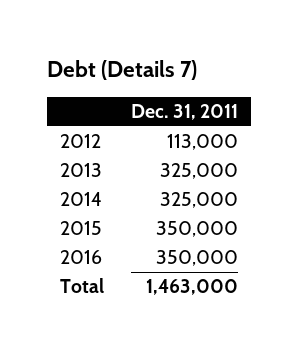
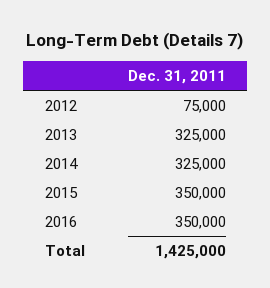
[47,60,198,81] Debt (Details 7) -> [26,32,244,51] Long-Term Debt (Details 7)
[167,134,239,151] 113,000 -> [182,99,226,113] 75,000
[146,279,239,296] 1,463,000 -> [154,244,226,259] 1,425,000

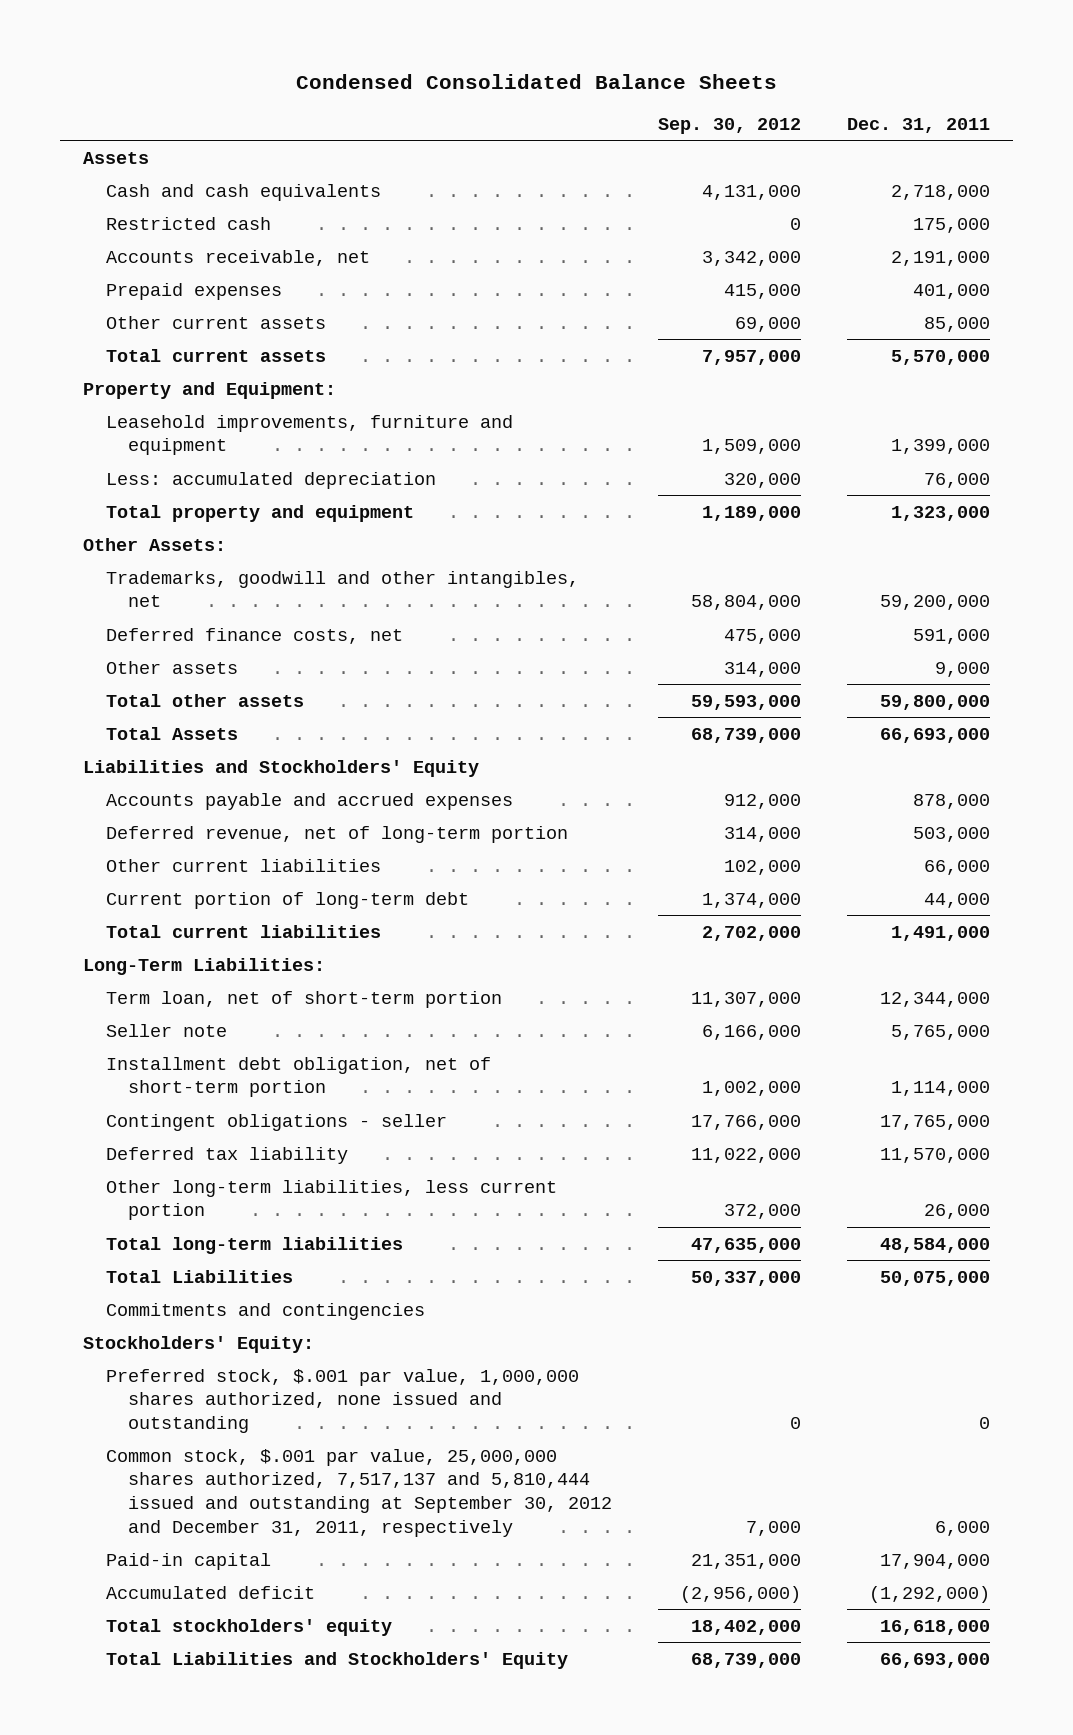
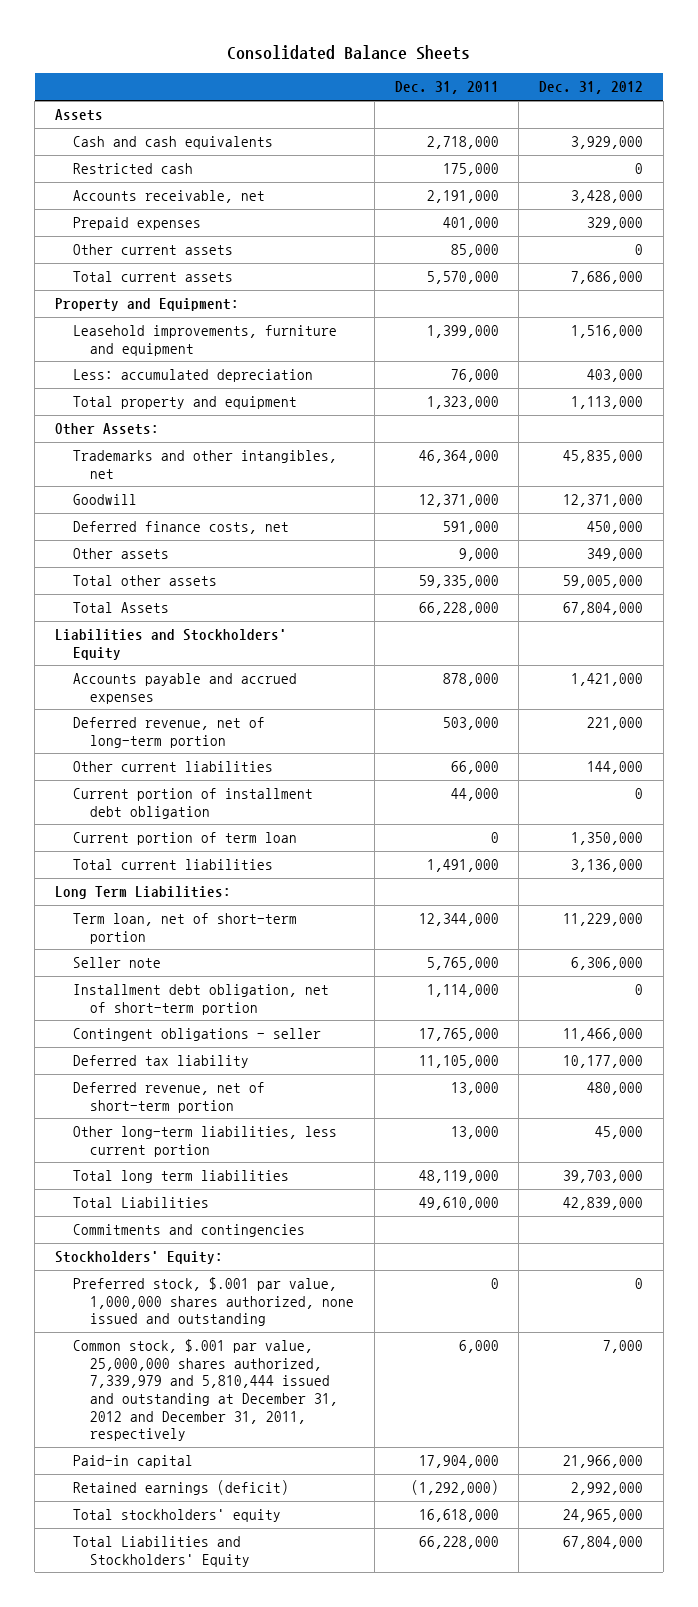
[295,74,777,90] Condensed Consolidated Balance Sheets -> [226,45,470,61] Consolidated Balance Sheets
[657,118,801,135] Sep. 30, 2012 -> none
none -> [538,81,643,95] Dec. 31, 2012
[105,570,579,608] Trademarks, goodwill and other intangibles, net -> [72,450,337,479] Trademarks and other intangibles, net
[879,595,990,611] 59,200,000 -> [418,450,499,464] 46,364,000
none -> [72,494,137,506] Goodwill
[879,694,990,710] 59,800,000 -> [418,575,499,589] 59,335,000
[879,727,990,743] 66,693,000 -> [418,602,499,616] 66,228,000
none -> [72,788,313,819] Current portion of installment debt obligation
[105,891,469,909] Current portion of long-term debt -> [72,832,297,846] Current portion of term loan
[923,892,990,908] 44,000 -> [490,832,499,844] 0
[83,957,326,975] Long-Term Liabilities: -> [55,886,232,900] Long Term Liabilities:
[879,1147,990,1163] 11,570,000 -> [418,1055,499,1069] 11,105,000
none -> [72,1082,265,1113] Deferred revenue, net of short-term portion
[923,1204,990,1220] 26,000 -> [450,1126,499,1140] 13,000
[105,1236,403,1254] Total long-term liabilities -> [72,1170,289,1184] Total long term liabilities
[879,1237,990,1253] 48,584,000 -> [418,1170,499,1184] 48,119,000
[879,1270,990,1286] 50,075,000 -> [418,1197,499,1211] 49,610,000
[105,1448,613,1537] Common stock, $.001 par value, 25,000,000 shares authorized, 7,517,137 and 5,810,444 issued and outstanding at September 30, 2012 and December 31, 2011, respectively -> [72,1339,339,1442] Common stock, $.001 par value, 25,000,000 shares authorized, 7,339,979 and 5,810,444 issued and outstanding at December 31, 2012 and December 31, 2011, respectively
[105,1585,315,1599] Accumulated deficit -> [72,1480,289,1496] Retained earnings (deficit)
[879,1652,990,1668] 66,693,000 -> [418,1536,499,1550] 66,228,000

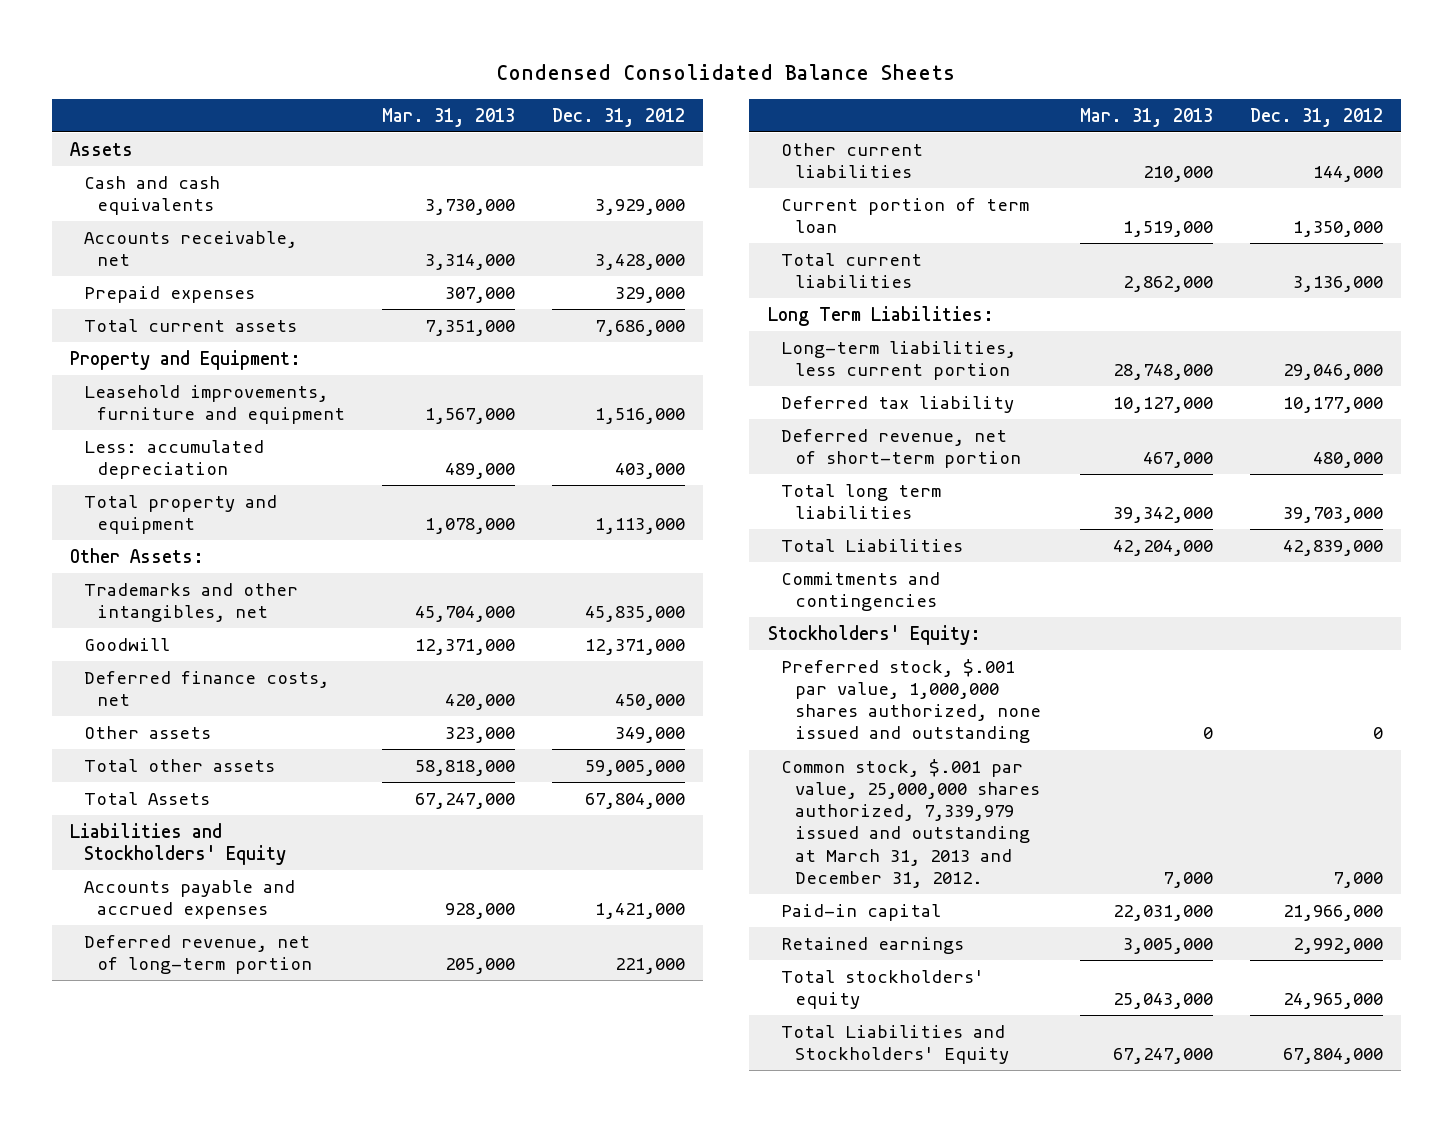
[226,45,470,61] Consolidated Balance Sheets -> [496,64,956,81] Condensed Consolidated Balance Sheets
[394,81,499,95] Dec. 31, 2011 -> none
none -> [382,107,516,127] Mar. 31, 2013
[72,163,193,175] Restricted cash -> none
[72,244,233,256] Other current assets -> none
[72,788,313,819] Current portion of installment debt obligation -> none
[72,913,297,944] Term loan, net of short-term portion -> none
[72,957,161,969] Seller note -> none
[72,984,329,1015] Installment debt obligation, net of short-term portion -> none
[72,1028,321,1042] Contingent obligations - seller -> none
none -> [781,340,1017,381] Long-term liabilities, less current portion
[72,1126,337,1157] Other long-term liabilities, less current portion -> none
[72,1339,339,1442] Common stock, $.001 par value, 25,000,000 shares authorized, 7,339,979 and 5,810,444 issued and outstanding at December 31, 2012 and December 31, 2011, respectively -> [781,758,1041,888] Common stock, $.001 par value, 25,000,000 shares authorized, 7,339,979 issued and outstanding at March 31, 2013 and December 31, 2012.
[72,1480,289,1496] Retained earnings (deficit) -> [781,936,965,954] Retained earnings

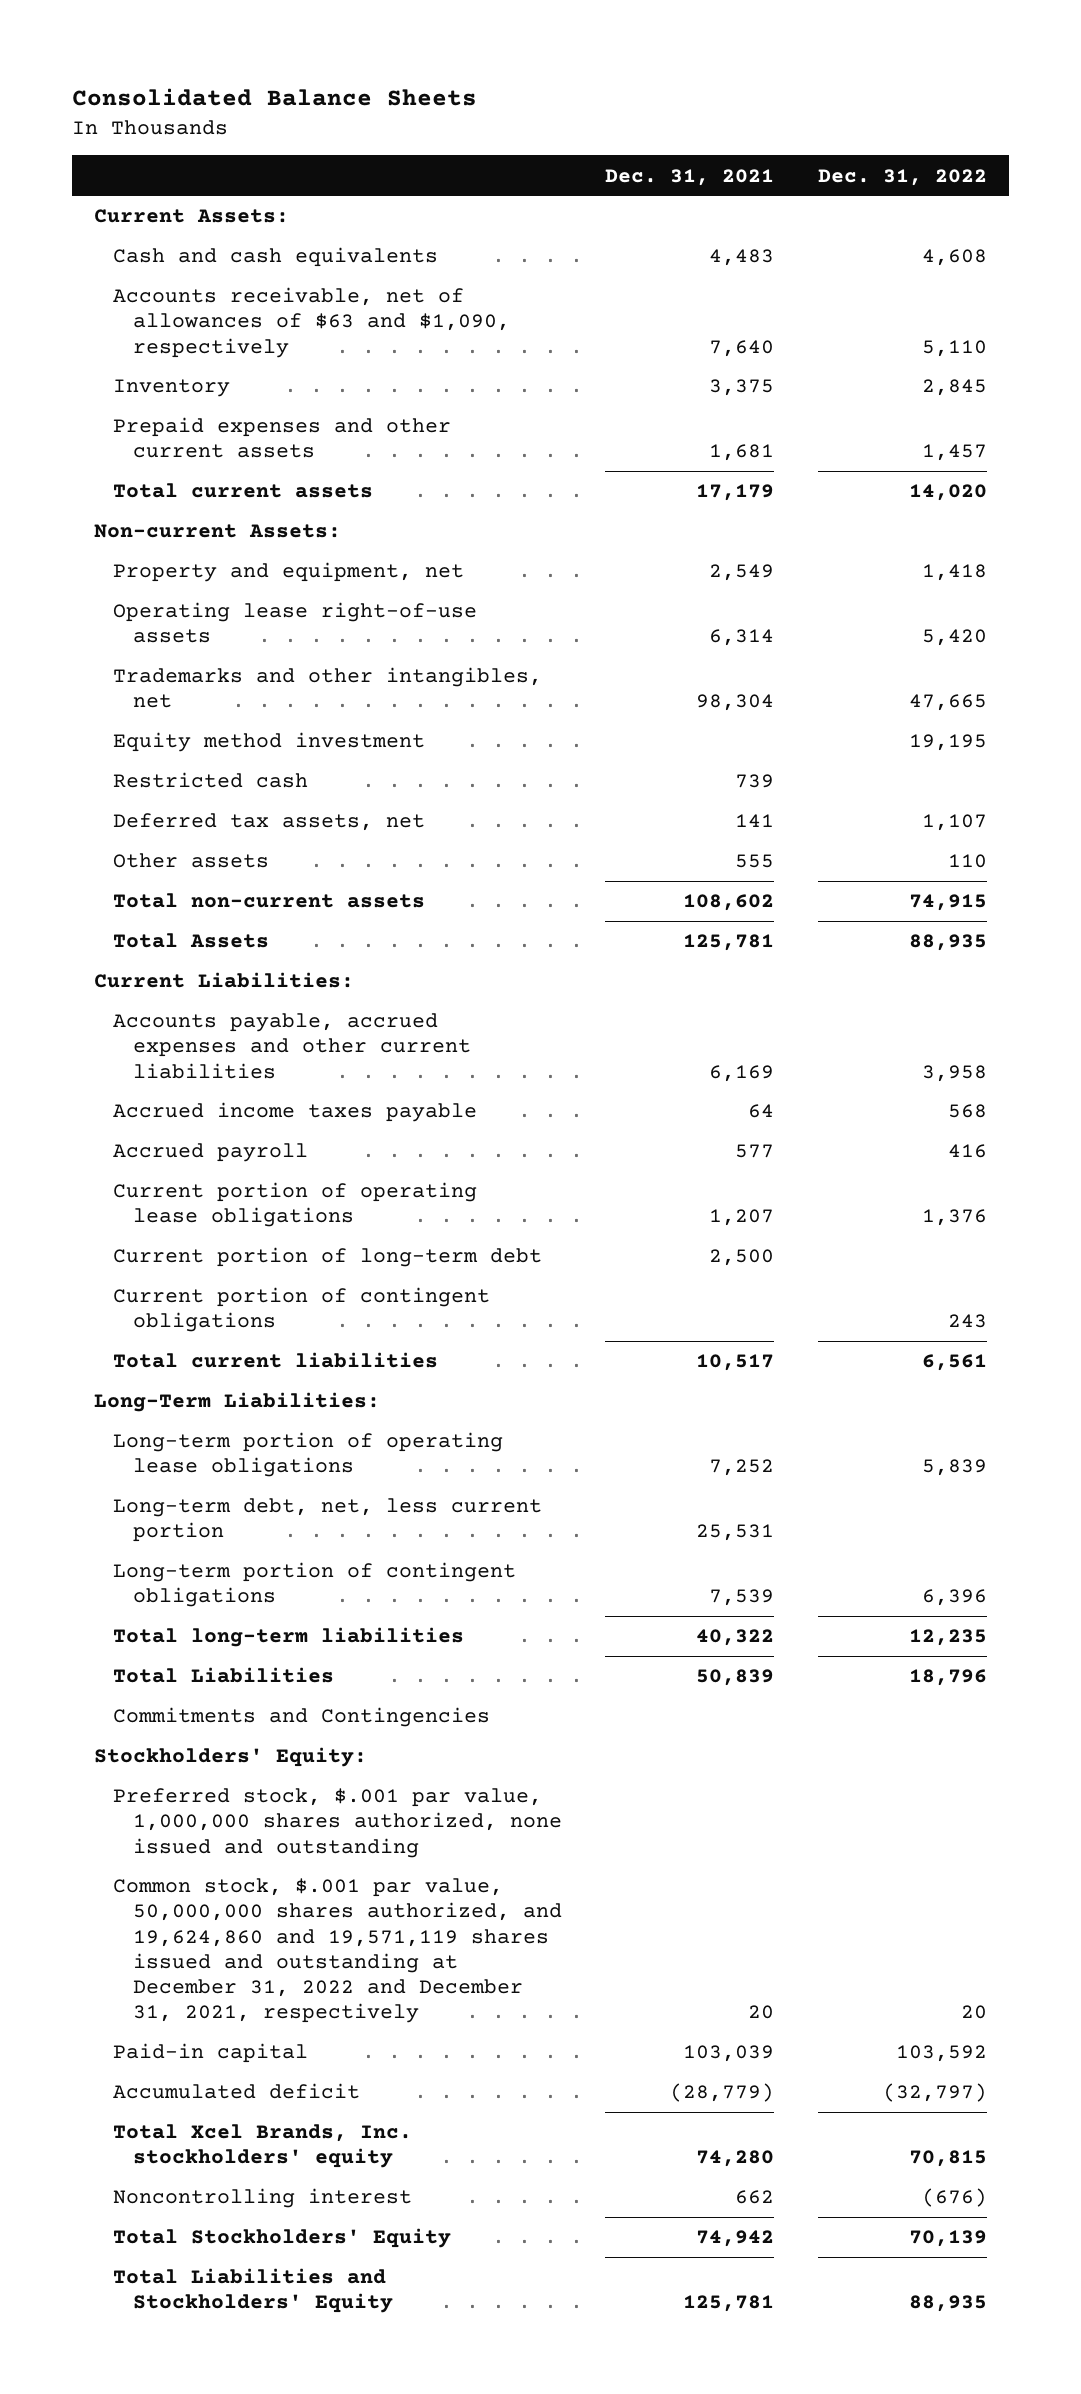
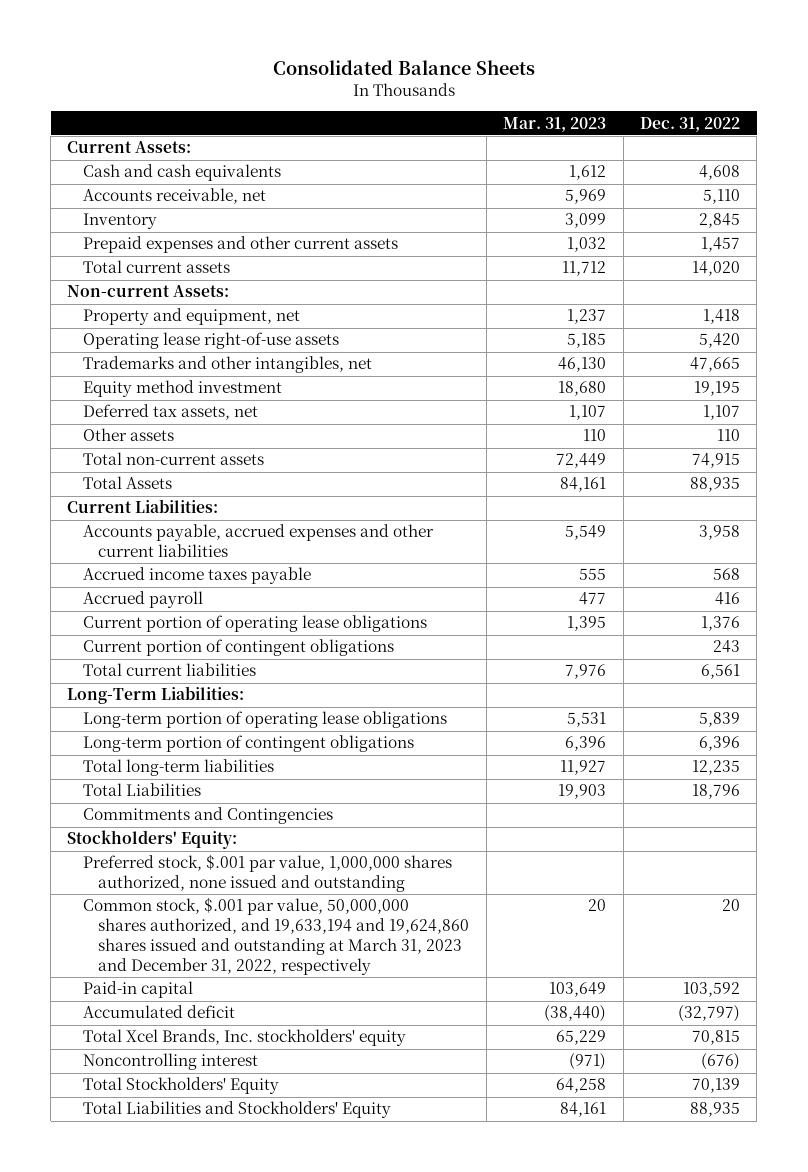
[605,168,775,186] Dec. 31, 2021 -> none
none -> [503,116,607,132] Mar. 31, 2023
[113,287,510,358] Accounts receivable, net of allowances of $63 and $1,090, respectively -> [82,188,266,205] Accounts receivable, net
[113,772,309,789] Restricted cash -> none
[113,1247,543,1268] Current portion of long-term debt -> none
[113,1498,543,1543] Long-term debt, net, less current portion -> none
[113,1878,562,2024] Common stock, $.001 par value, 50,000,000 shares authorized, and 19,624,860 and 19,571,119 shares issued and outstanding at December 31, 2022 and December 31, 2021, respectively -> [82,897,470,975] Common stock, $.001 par value, 50,000,000 shares authorized, and 19,633,194 and 19,624,860 shares issued and outstanding at March 31, 2023 and December 31, 2022, respectively

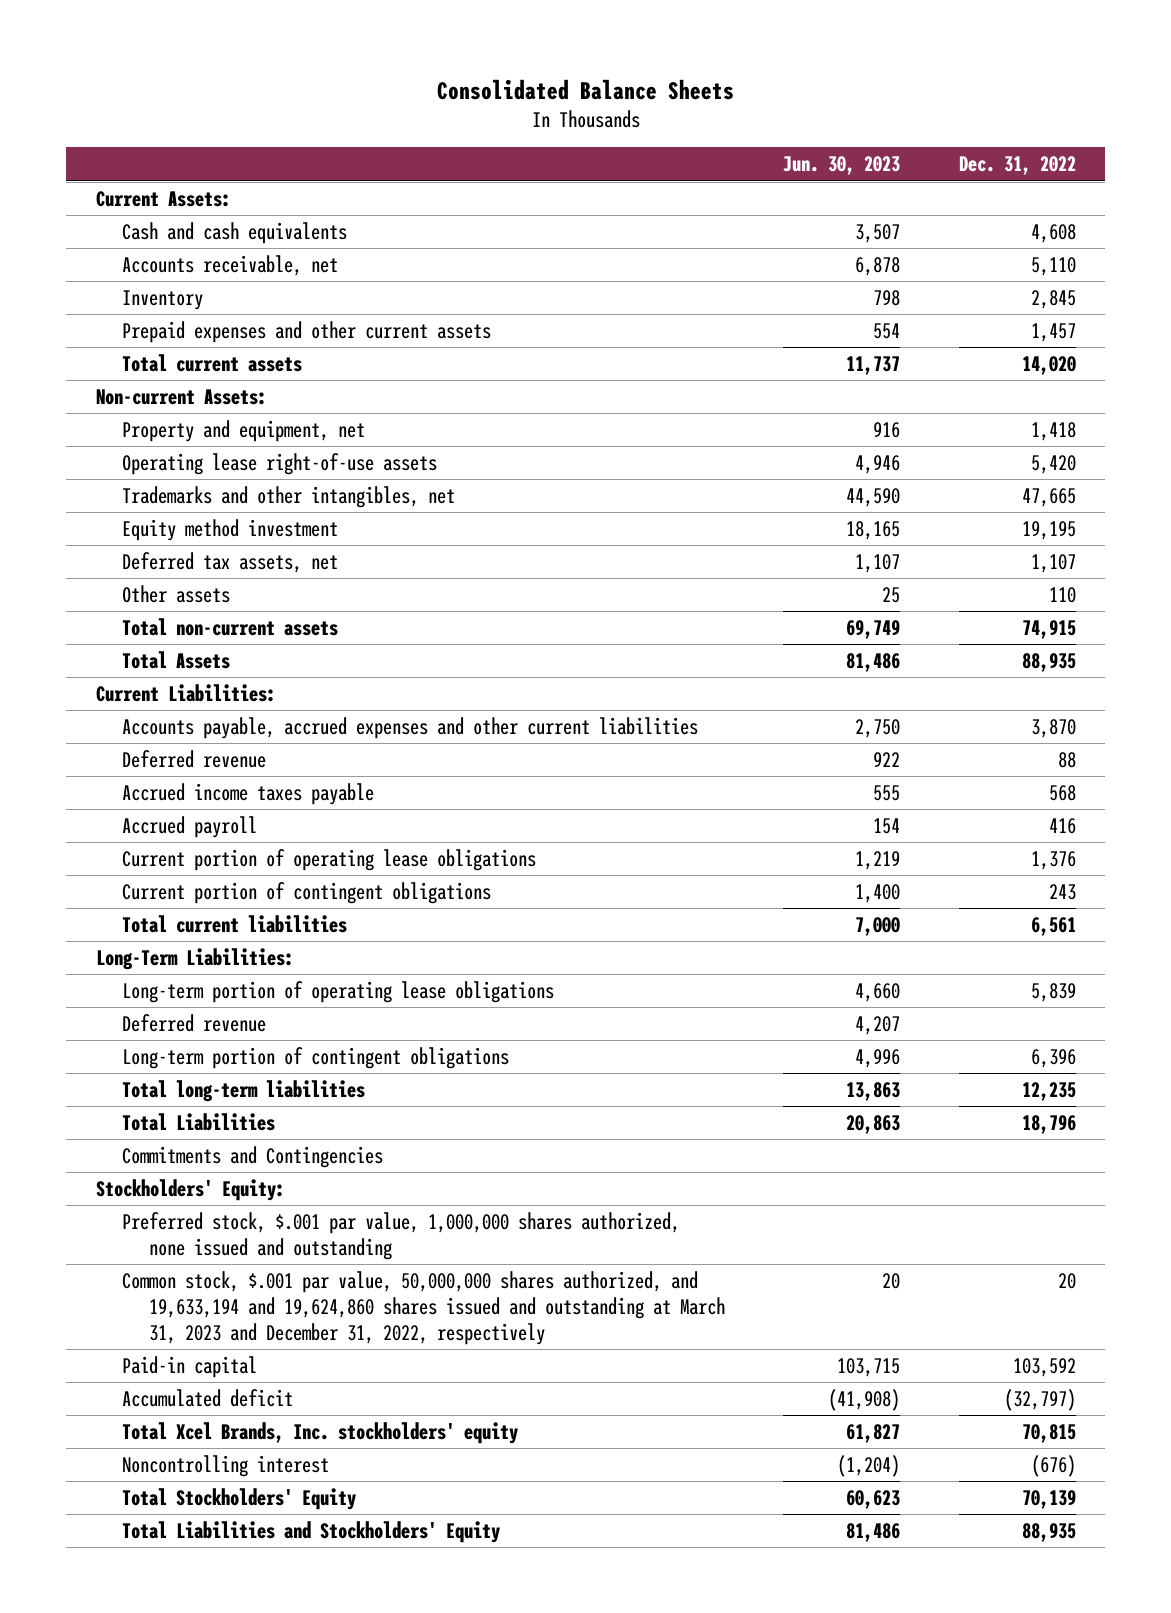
[503,116,607,132] Mar. 31, 2023 -> none
none -> [783,156,901,176] Jun. 30, 2023
[699,525,741,541] 3,958 -> [1030,718,1076,738] 3,870
none -> [122,749,267,768] Deferred revenue
none -> [122,1013,267,1032] Deferred revenue

